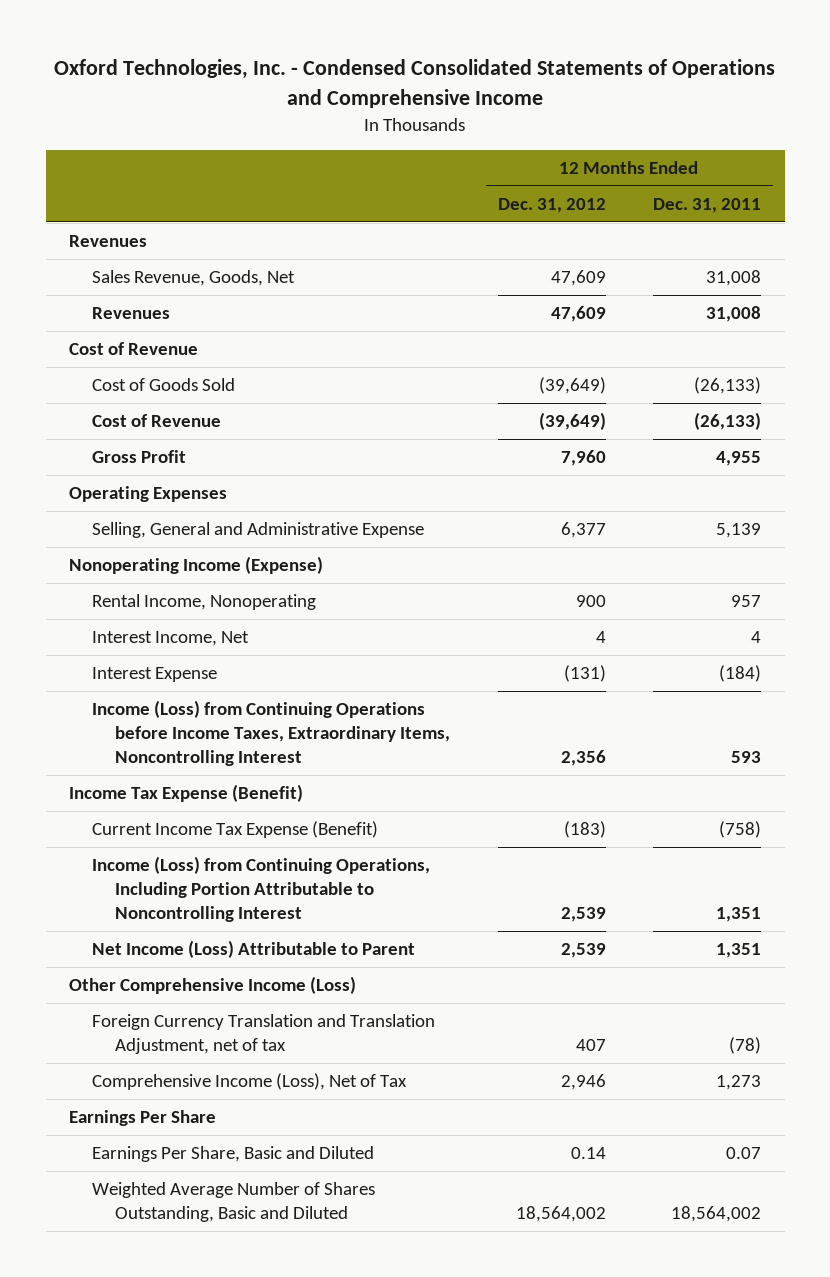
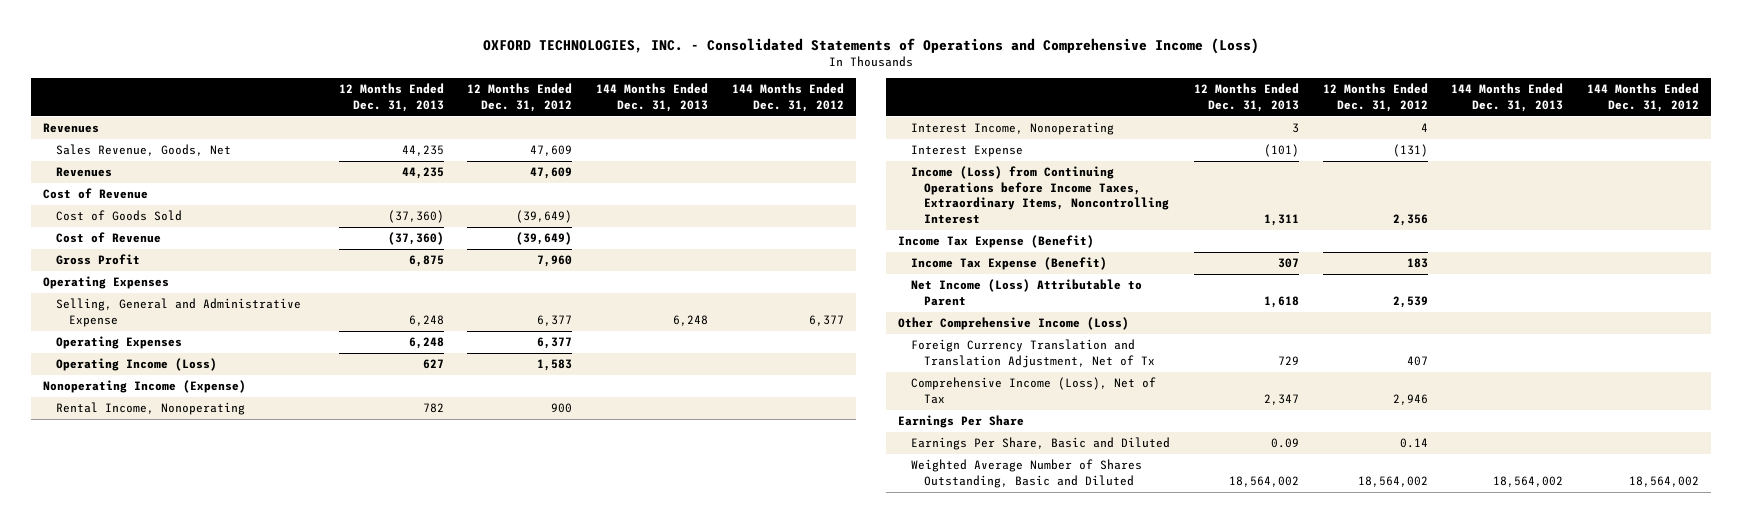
[54,59,776,108] Oxford Technologies, Inc. - Condensed Consolidated Statements of Operations and Comprehensive Income -> [482,37,1259,54] OXFORD TECHNOLOGIES, INC. - Consolidated Statements of Operations and Comprehensive Income (Loss)
[652,197,761,213] Dec. 31, 2011 -> none
none -> [338,83,444,113] 12 Months Ended Dec. 31, 2013
none -> [596,83,709,113] 144 Months Ended Dec. 31, 2013
none -> [731,83,844,113] 144 Months Ended Dec. 31, 2012
none -> [55,336,182,350] Operating Expenses
none -> [55,358,217,372] Operating Income (Loss)
[92,631,250,647] Interest Income, Net -> [911,122,1115,136] Interest Income, Nonoperating
[92,856,431,922] Income (Loss) from Continuing Operations, Including Portion Attributable to Noncontrolling Interest -> none
[92,821,379,839] Current Income Tax Expense (Benefit) -> [911,257,1108,271] Income Tax Expense (Benefit)
[563,821,606,839] (183) -> [1406,258,1428,269] 183
[92,1014,436,1055] Foreign Currency Translation and Translation Adjustment, net of tax -> [911,339,1156,368] Foreign Currency Translation and Translation Adjustment, Net of Tx

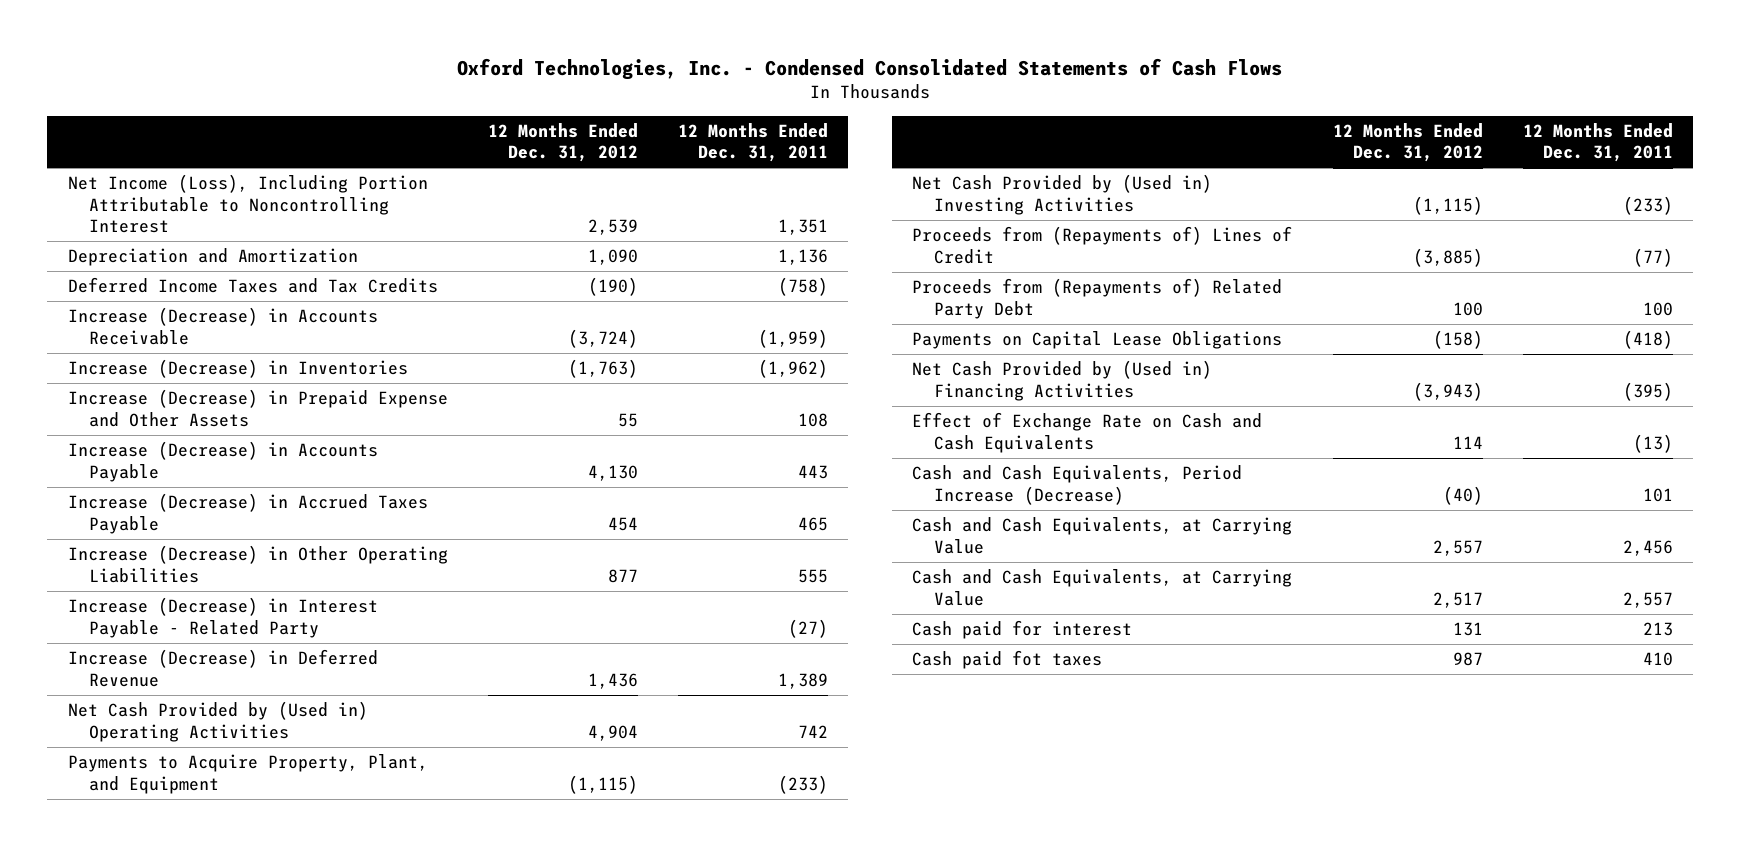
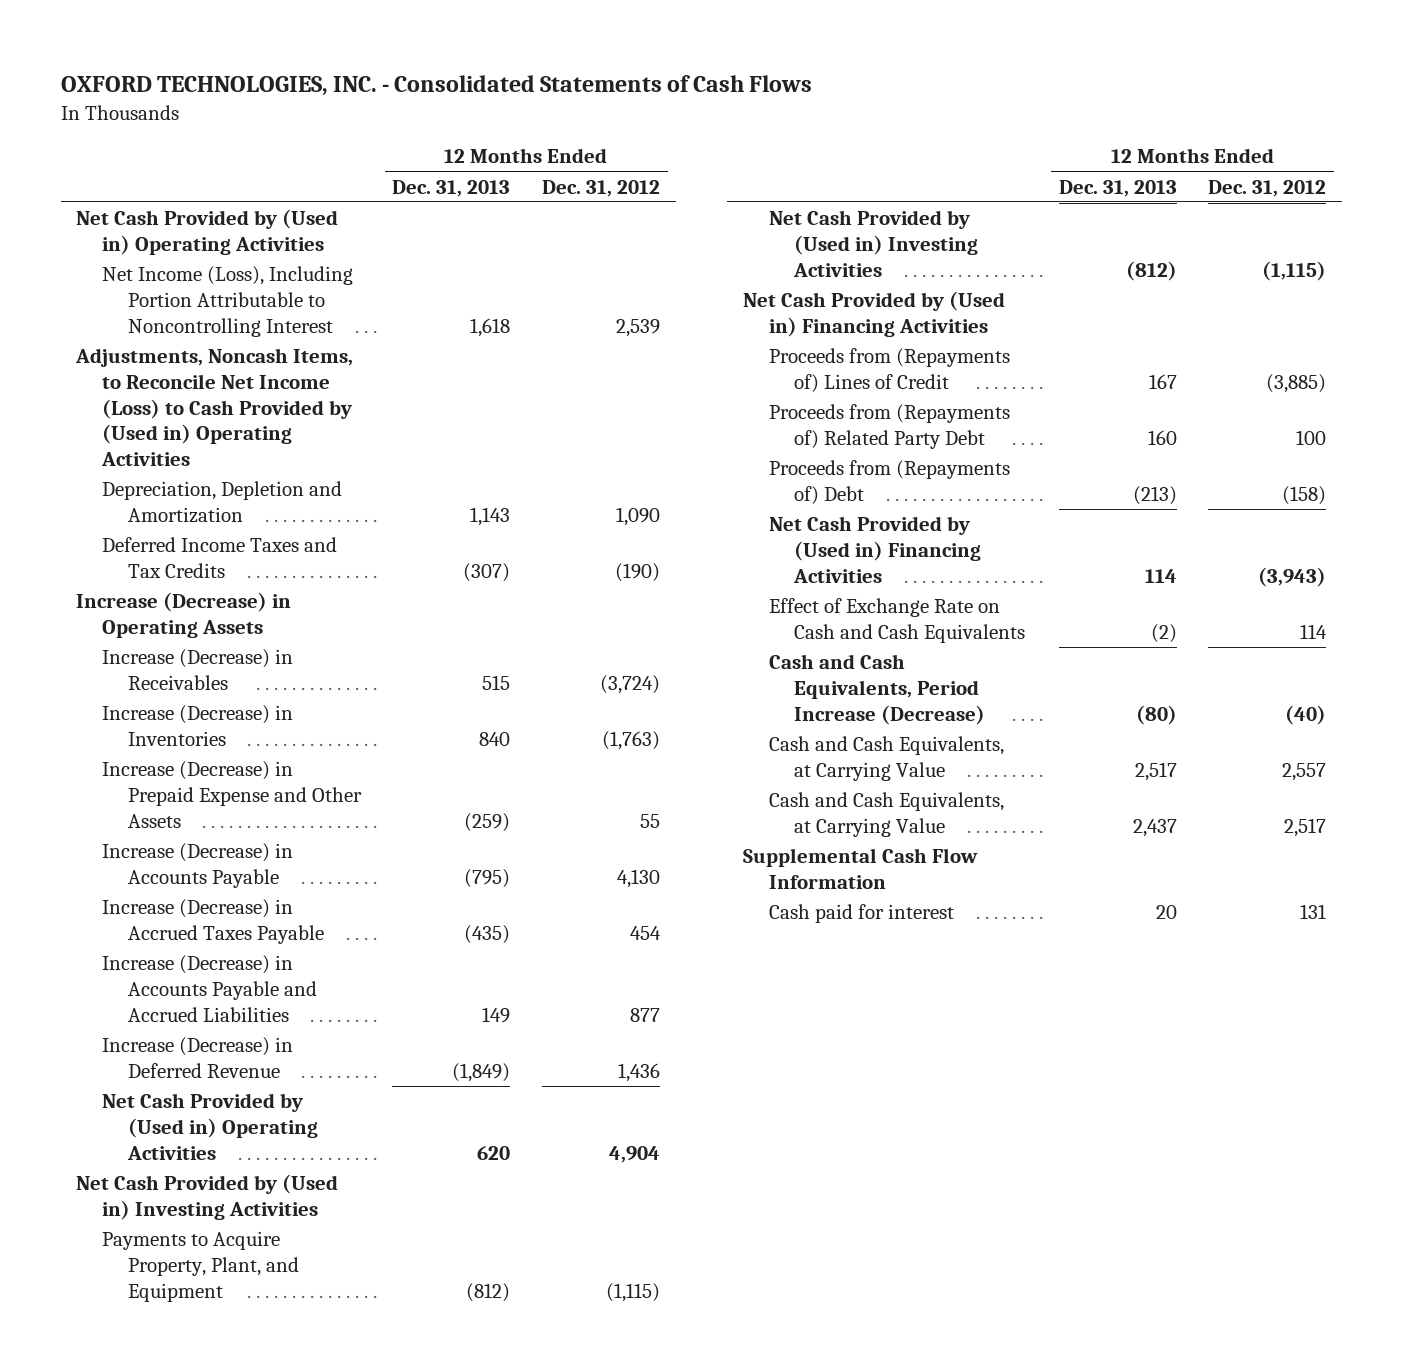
[457,57,1283,80] Oxford Technologies, Inc. - Condensed Consolidated Statements of Cash Flows -> [60,75,812,97] OXFORD TECHNOLOGIES, INC. - Consolidated Statements of Cash Flows
[678,122,829,163] 12 Months Ended Dec. 31, 2011 -> none
none -> [392,179,511,197] Dec. 31, 2013
none -> [76,209,339,256] Net Cash Provided by (Used in) Operating Activities
none -> [75,348,354,467] Adjustments, Noncash Items, to Reconcile Net Income (Loss) to Cash Provided by (Used in) Operating Activities
[67,248,358,267] Depreciation and Amortization -> [102,481,343,524] Depreciation, Depletion and Amortization
none -> [76,592,292,639] Increase (Decrease) in Operating Assets
[67,307,378,345] Increase (Decrease) in Accounts Receivable -> [102,649,294,691] Increase (Decrease) in Receivables
[67,597,378,638] Increase (Decrease) in Interest Payable - Related Party -> none
[67,545,448,583] Increase (Decrease) in Other Operating Liabilities -> [102,955,317,1022] Increase (Decrease) in Accounts Payable and Accrued Liabilities
none -> [76,1174,339,1221] Net Cash Provided by (Used in) Investing Activities
none -> [742,291,1005,338] Net Cash Provided by (Used in) Financing Activities
[912,331,1283,350] Payments on Capital Lease Obligations -> [768,460,1010,506] Proceeds from (Repayments of) Debt
none -> [742,848,978,890] Supplemental Cash Flow Information
[912,650,1103,670] Cash paid fot taxes -> none

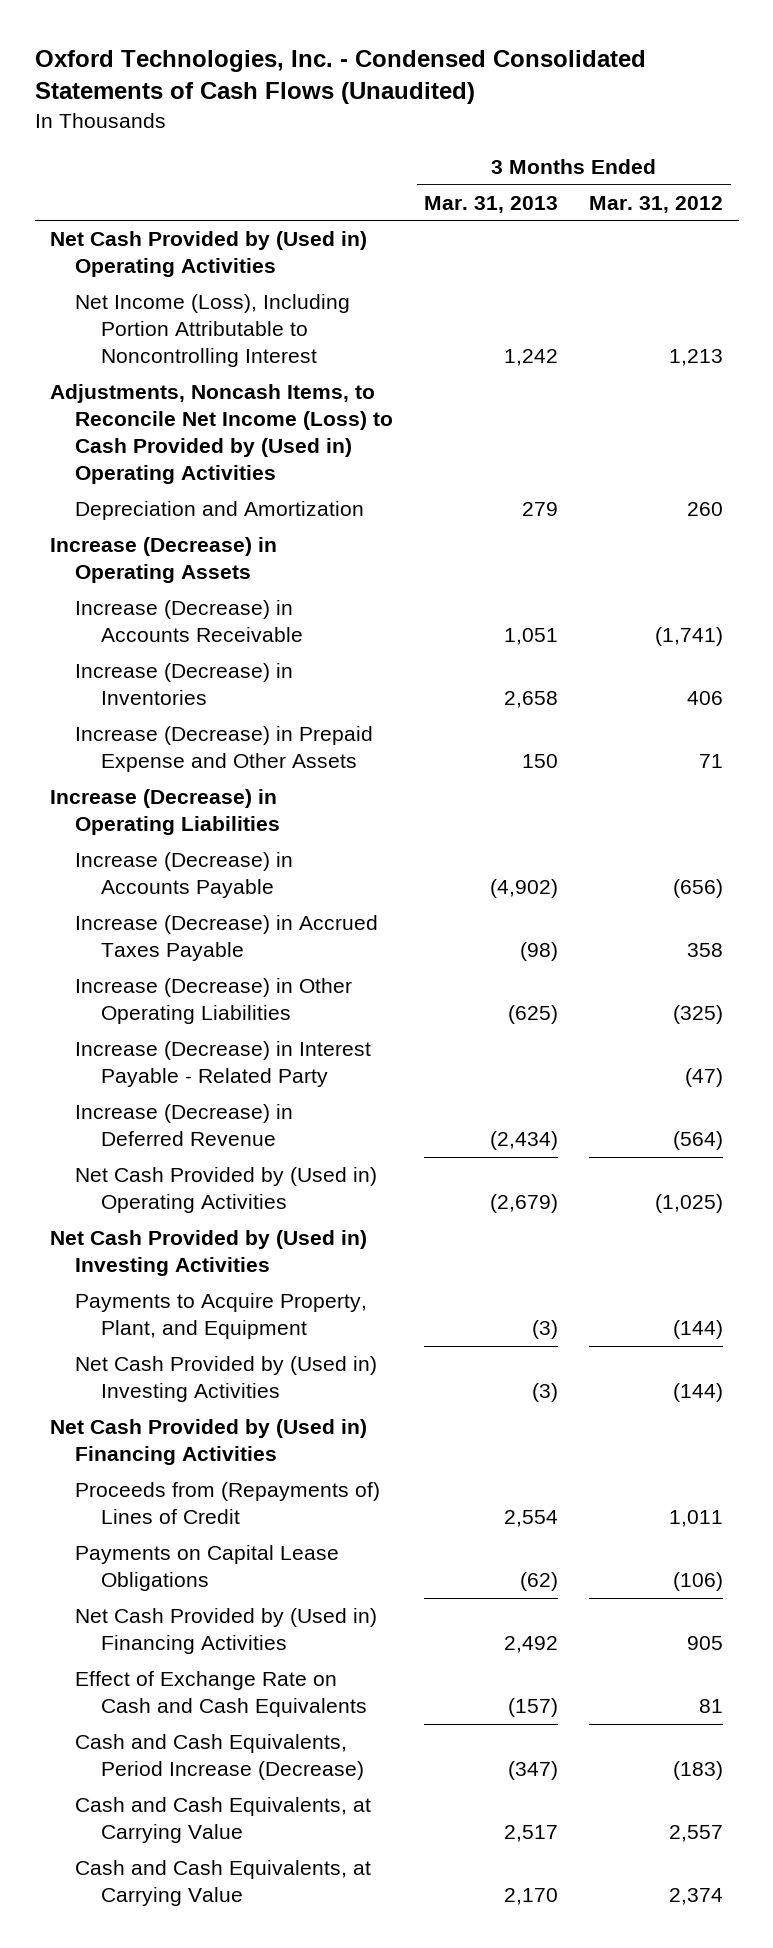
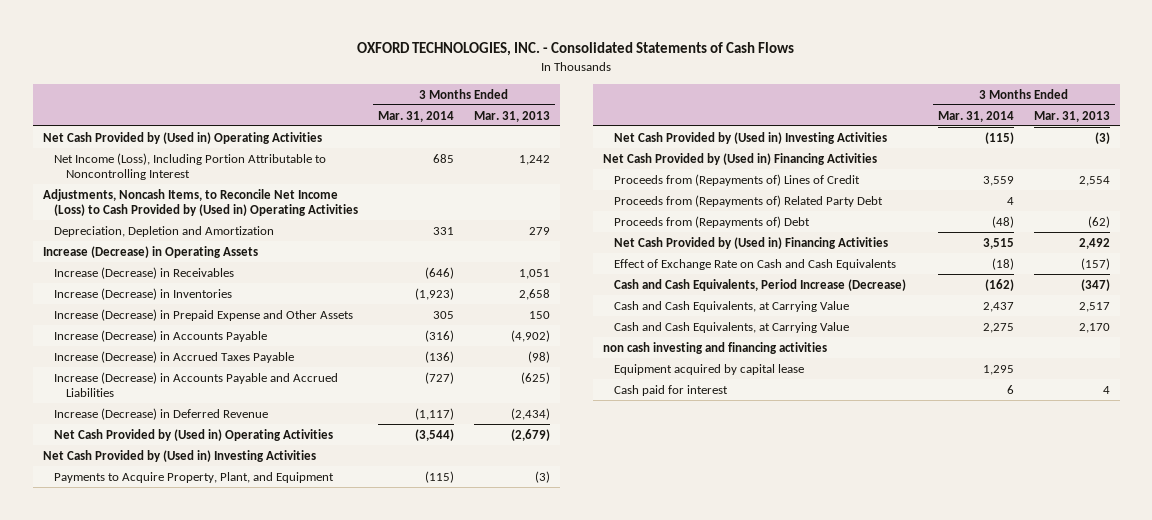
[34,50,646,105] Oxford Technologies, Inc. - Condensed Consolidated Statements of Cash Flows (Unaudited) -> [357,42,795,57] OXFORD TECHNOLOGIES, INC. - Consolidated Statements of Cash Flows
[589,195,724,213] Mar. 31, 2012 -> none
none -> [378,110,455,122] Mar. 31, 2014
[75,501,365,521] Depreciation and Amortization -> [54,225,275,237] Depreciation, Depletion and Amortization
[75,600,303,643] Increase (Decrease) in Accounts Receivable -> [54,266,235,279] Increase (Decrease) in Receivables
[50,789,281,836] Increase (Decrease) in Operating Liabilities -> none
[75,1041,372,1088] Increase (Decrease) in Interest Payable - Related Party -> none
[75,978,353,1025] Increase (Decrease) in Other Operating Liabilities -> [54,371,339,398] Increase (Decrease) in Accounts Payable and Accrued Liabilities
[75,1545,340,1592] Payments on Capital Lease Obligations -> none
none -> [614,194,884,207] Proceeds from (Repayments of) Related Party Debt
none -> [614,215,811,228] Proceeds from (Repayments of) Debt
none -> [602,341,827,354] non cash investing and financing activities
none -> [614,363,805,375] Equipment acquired by capital lease
none -> [614,384,729,396] Cash paid for interest

